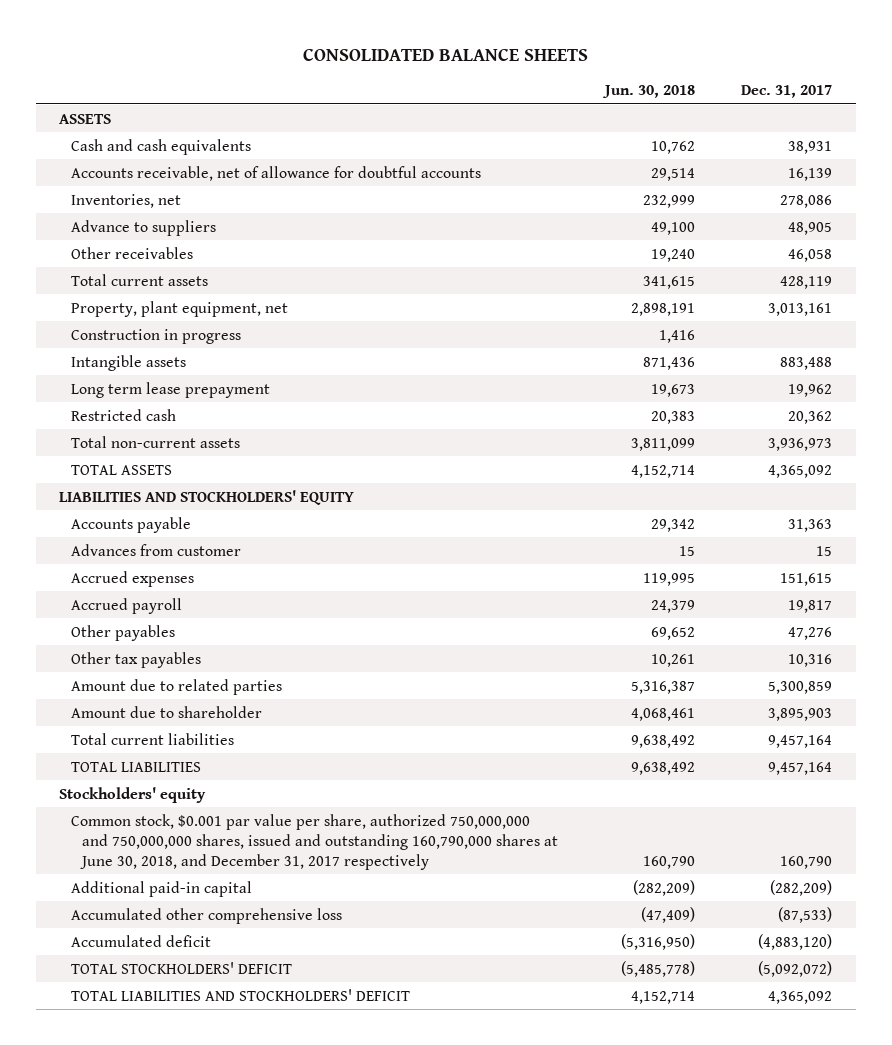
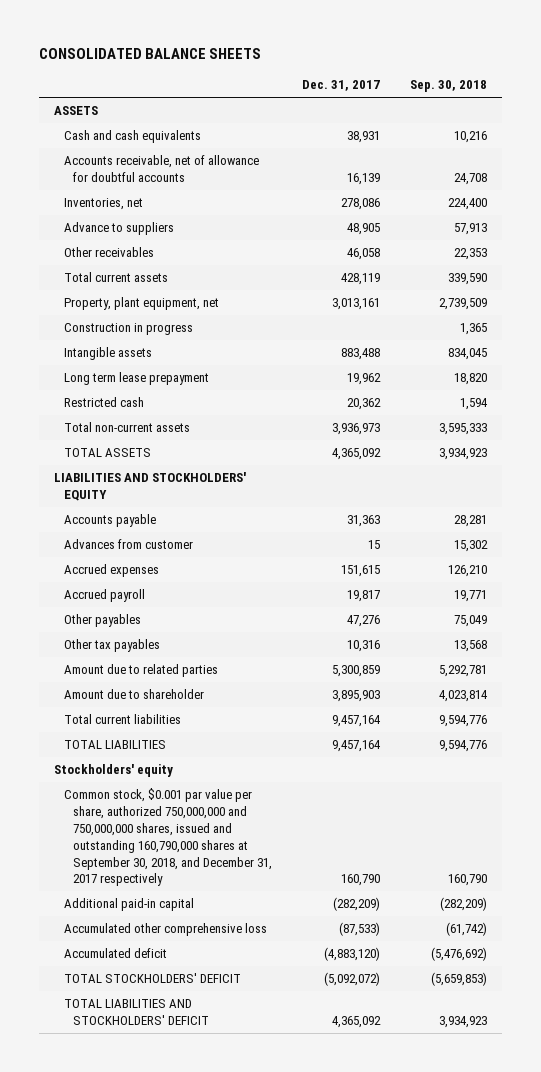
[601,85,695,99] Jun. 30, 2018 -> none
none -> [409,80,487,93] Sep. 30, 2018
[70,813,559,870] Common stock, $0.001 par value per share, authorized 750,000,000 and 750,000,000 shares, issued and outstanding 160,790,000 shares at June 30, 2018, and December 31, 2017 respectively -> [63,788,273,887] Common stock, $0.001 par value per share, authorized 750,000,000 and 750,000,000 shares, issued and outstanding 160,790,000 shares at September 30, 2018, and December 31, 2017 respectively

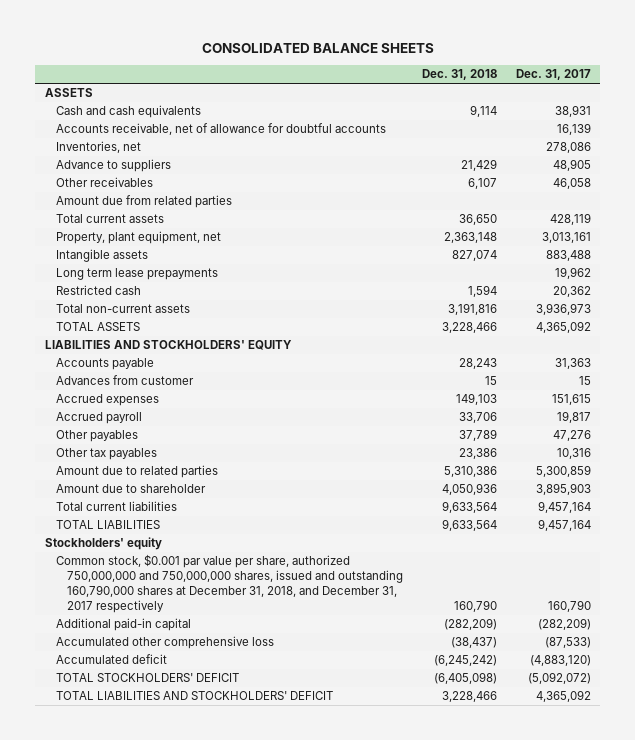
[409,80,487,93] Sep. 30, 2018 -> none
none -> [422,69,498,81] Dec. 31, 2018
none -> [56,195,233,209] Amount due from related parties
[63,323,193,336] Construction in progress -> none
[63,372,209,386] Long term lease prepayment -> [56,268,219,281] Long term lease prepayments
[63,788,273,887] Common stock, $0.001 par value per share, authorized 750,000,000 and 750,000,000 shares, issued and outstanding 160,790,000 shares at September 30, 2018, and December 31, 2017 respectively -> [56,554,404,613] Common stock, $0.001 par value per share, authorized 750,000,000 and 750,000,000 shares, issued and outstanding 160,790,000 shares at December 31, 2018, and December 31, 2017 respectively

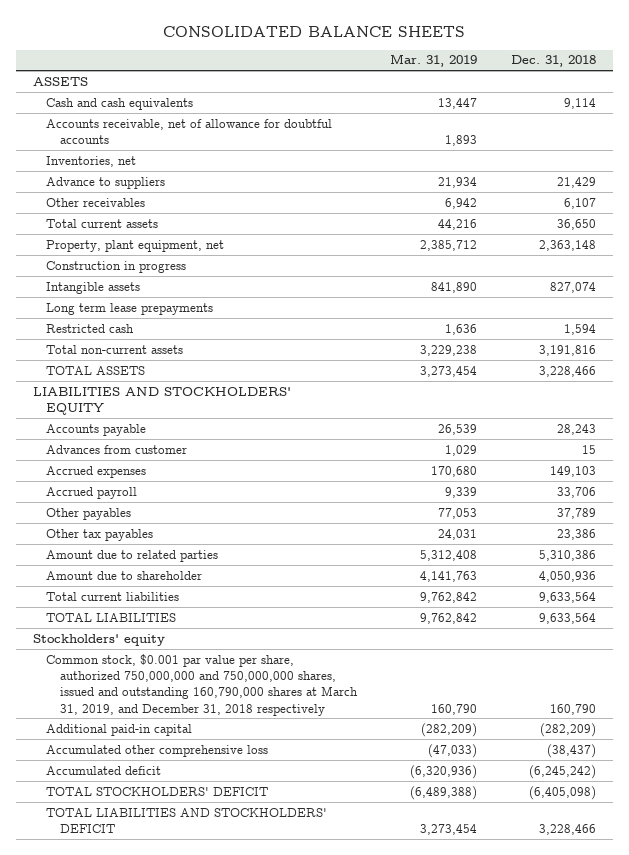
[515,69,591,81] Dec. 31, 2017 -> none
none -> [390,54,478,68] Mar. 31, 2019
[56,195,233,209] Amount due from related parties -> none
none -> [46,260,187,273] Construction in progress
[56,554,404,613] Common stock, $0.001 par value per share, authorized 750,000,000 and 750,000,000 shares, issued and outstanding 160,790,000 shares at December 31, 2018, and December 31, 2017 respectively -> [46,653,358,716] Common stock, $0.001 par value per share, authorized 750,000,000 and 750,000,000 shares, issued and outstanding 160,790,000 shares at March 31, 2019, and December 31, 2018 respectively

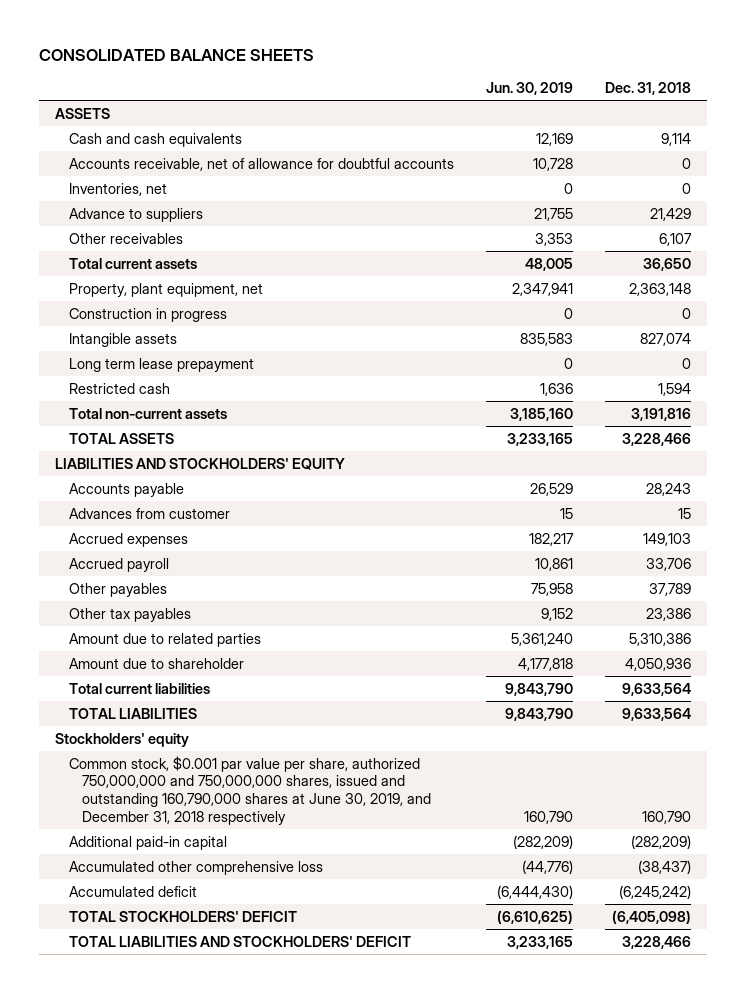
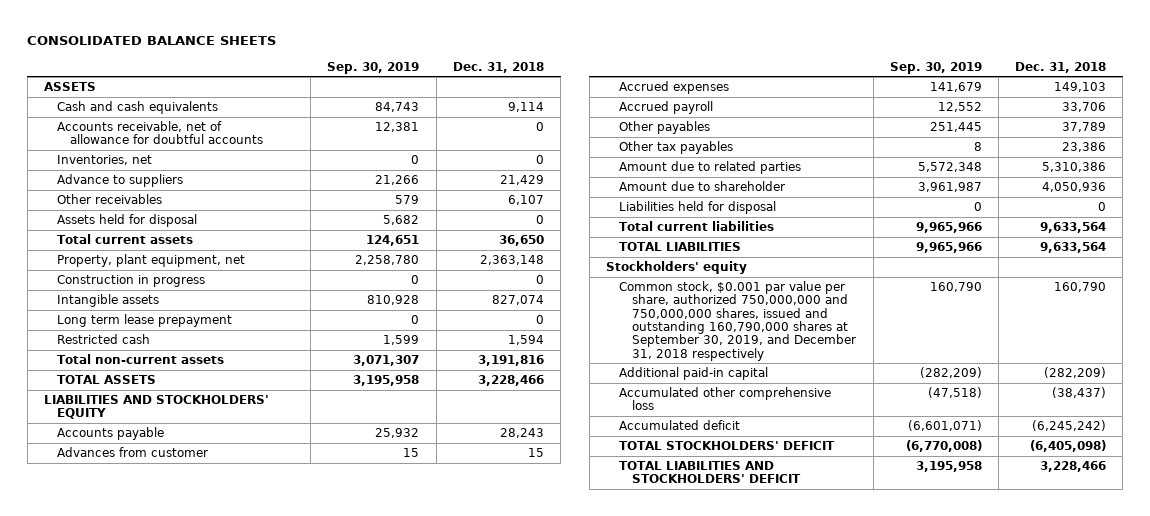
[485,82,573,96] Jun. 30, 2019 -> none
none -> [327,61,420,74] Sep. 30, 2019
none -> [56,214,197,228] Assets held for disposal
none -> [619,201,777,215] Liabilities held for disposal
[68,755,431,825] Common stock, $0.001 par value per share, authorized 750,000,000 and 750,000,000 shares, issued and outstanding 160,790,000 shares at June 30, 2019, and December 31, 2018 respectively -> [619,281,857,361] Common stock, $0.001 par value per share, authorized 750,000,000 and 750,000,000 shares, issued and outstanding 160,790,000 shares at September 30, 2019, and December 31, 2018 respectively

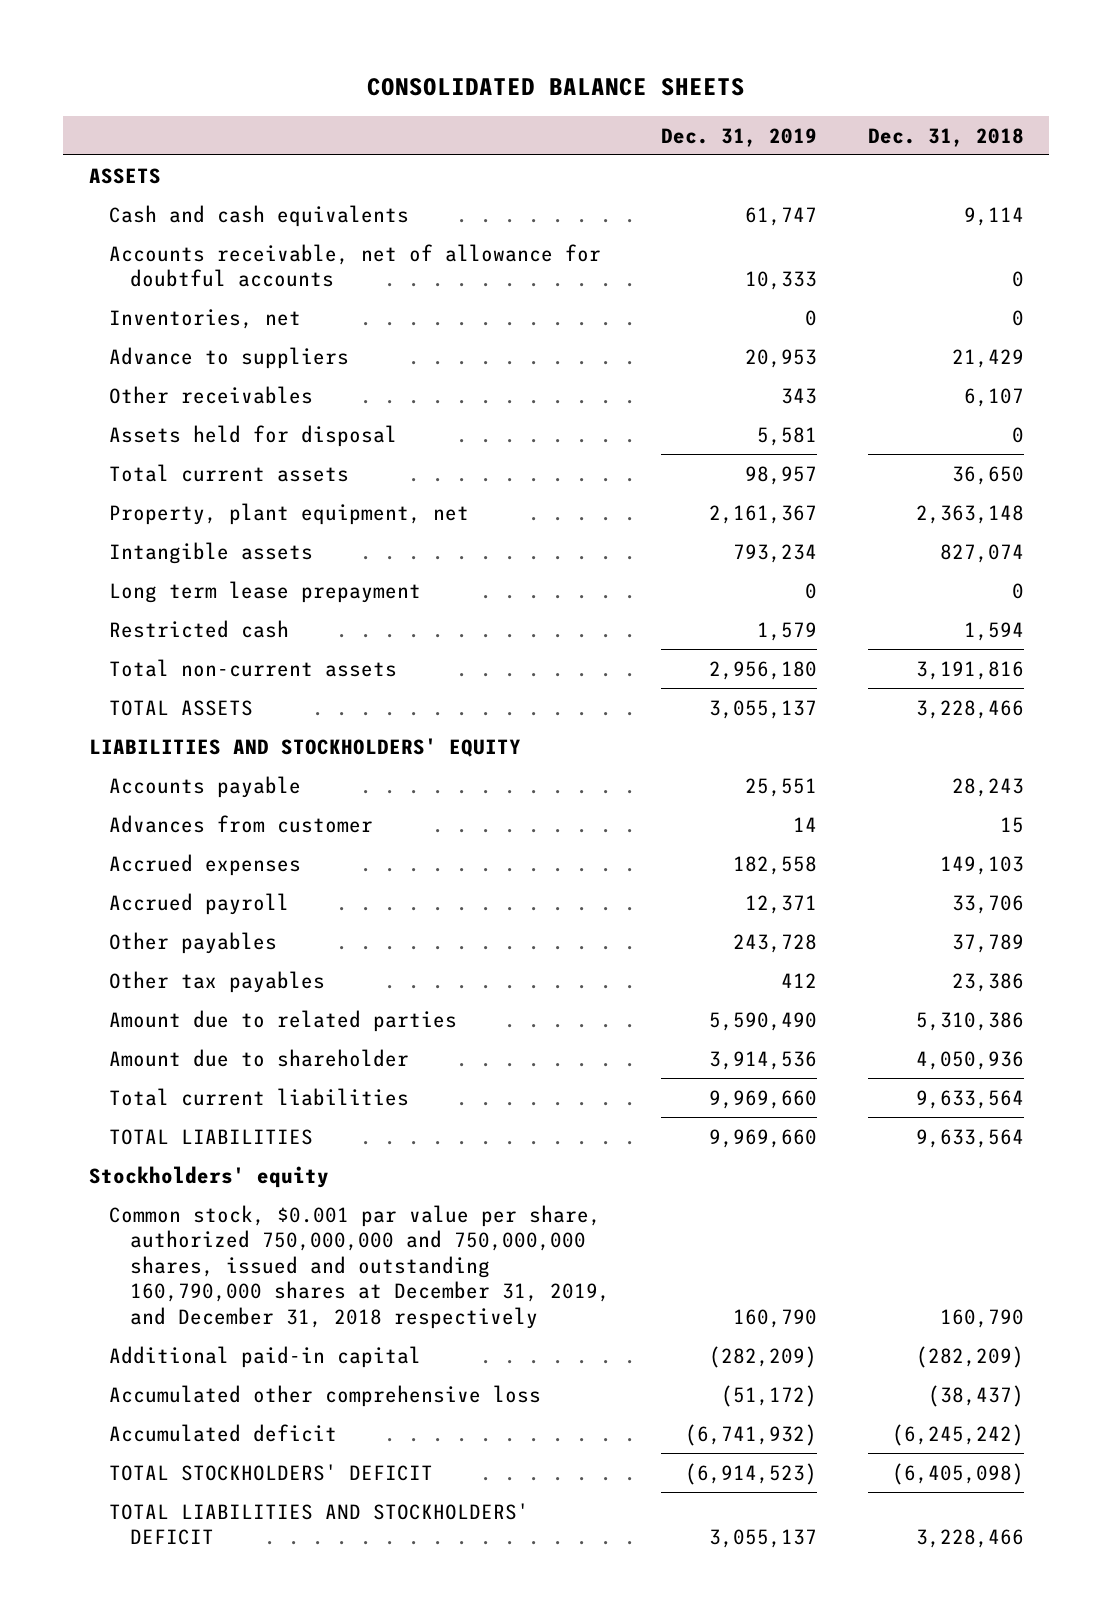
[327,61,420,74] Sep. 30, 2019 -> none
none -> [660,127,817,147] Dec. 31, 2019
[56,275,205,288] Construction in progress -> none
[619,201,777,215] Liabilities held for disposal -> none
[619,281,857,361] Common stock, $0.001 par value per share, authorized 750,000,000 and 750,000,000 shares, issued and outstanding 160,790,000 shares at September 30, 2019, and December 31, 2018 respectively -> [109,1204,611,1329] Common stock, $0.001 par value per share, authorized 750,000,000 and 750,000,000 shares, issued and outstanding 160,790,000 shares at December 31, 2019, and December 31, 2018 respectively

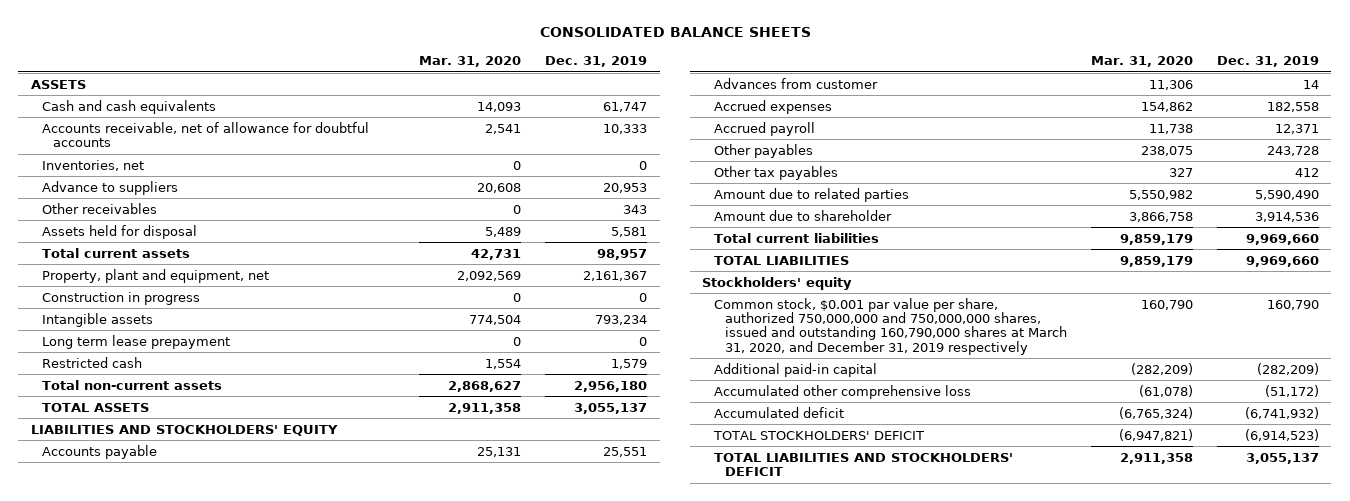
[867,127,1024,147] Dec. 31, 2018 -> none
none -> [419,56,522,68] Mar. 31, 2020
[109,502,470,525] Property, plant equipment, net -> [41,268,269,283] Property, plant and equipment, net
none -> [41,291,200,305] Construction in progress
[109,1204,611,1329] Common stock, $0.001 par value per share, authorized 750,000,000 and 750,000,000 shares, issued and outstanding 160,790,000 shares at December 31, 2019, and December 31, 2018 respectively -> [713,297,1067,355] Common stock, $0.001 par value per share, authorized 750,000,000 and 750,000,000 shares, issued and outstanding 160,790,000 shares at March 31, 2020, and December 31, 2019 respectively

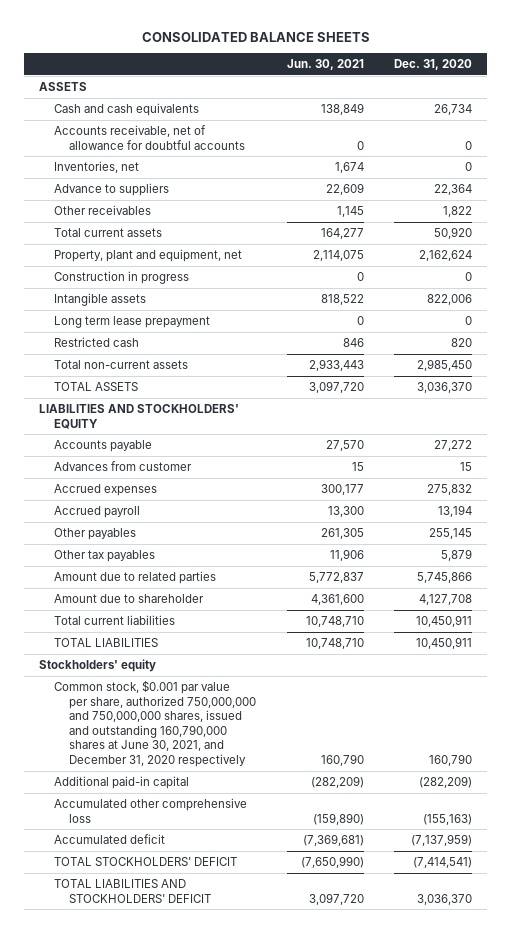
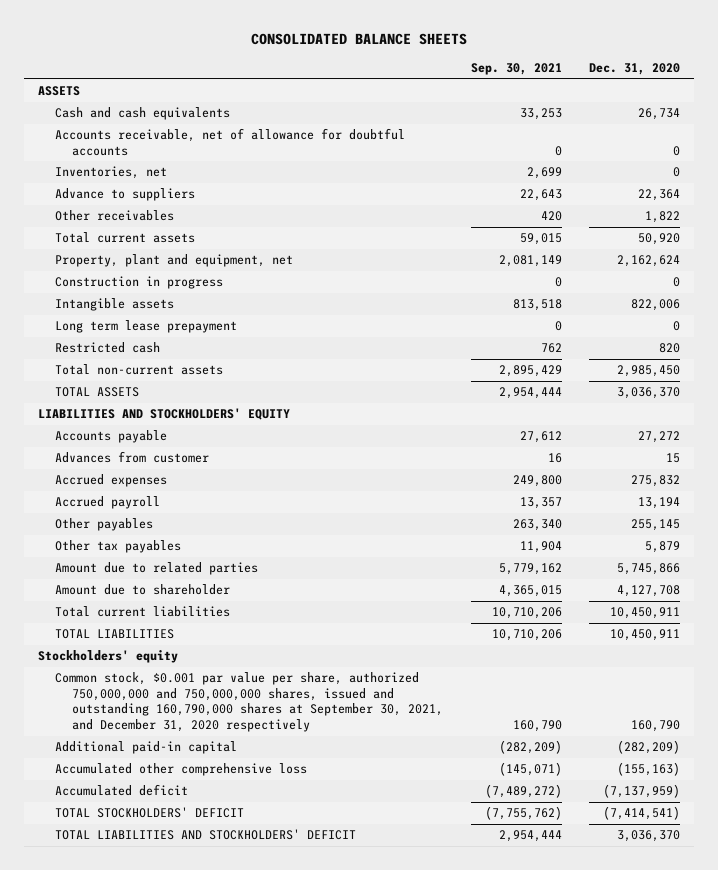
[286,59,364,71] Jun. 30, 2021 -> none
none -> [470,63,562,76] Sep. 30, 2021
[54,680,257,768] Common stock, $0.001 par value per share, authorized 750,000,000 and 750,000,000 shares, issued and outstanding 160,790,000 shares at June 30, 2021, and December 31, 2020 respectively -> [55,672,444,733] Common stock, $0.001 par value per share, authorized 750,000,000 and 750,000,000 shares, issued and outstanding 160,790,000 shares at September 30, 2021, and December 31, 2020 respectively

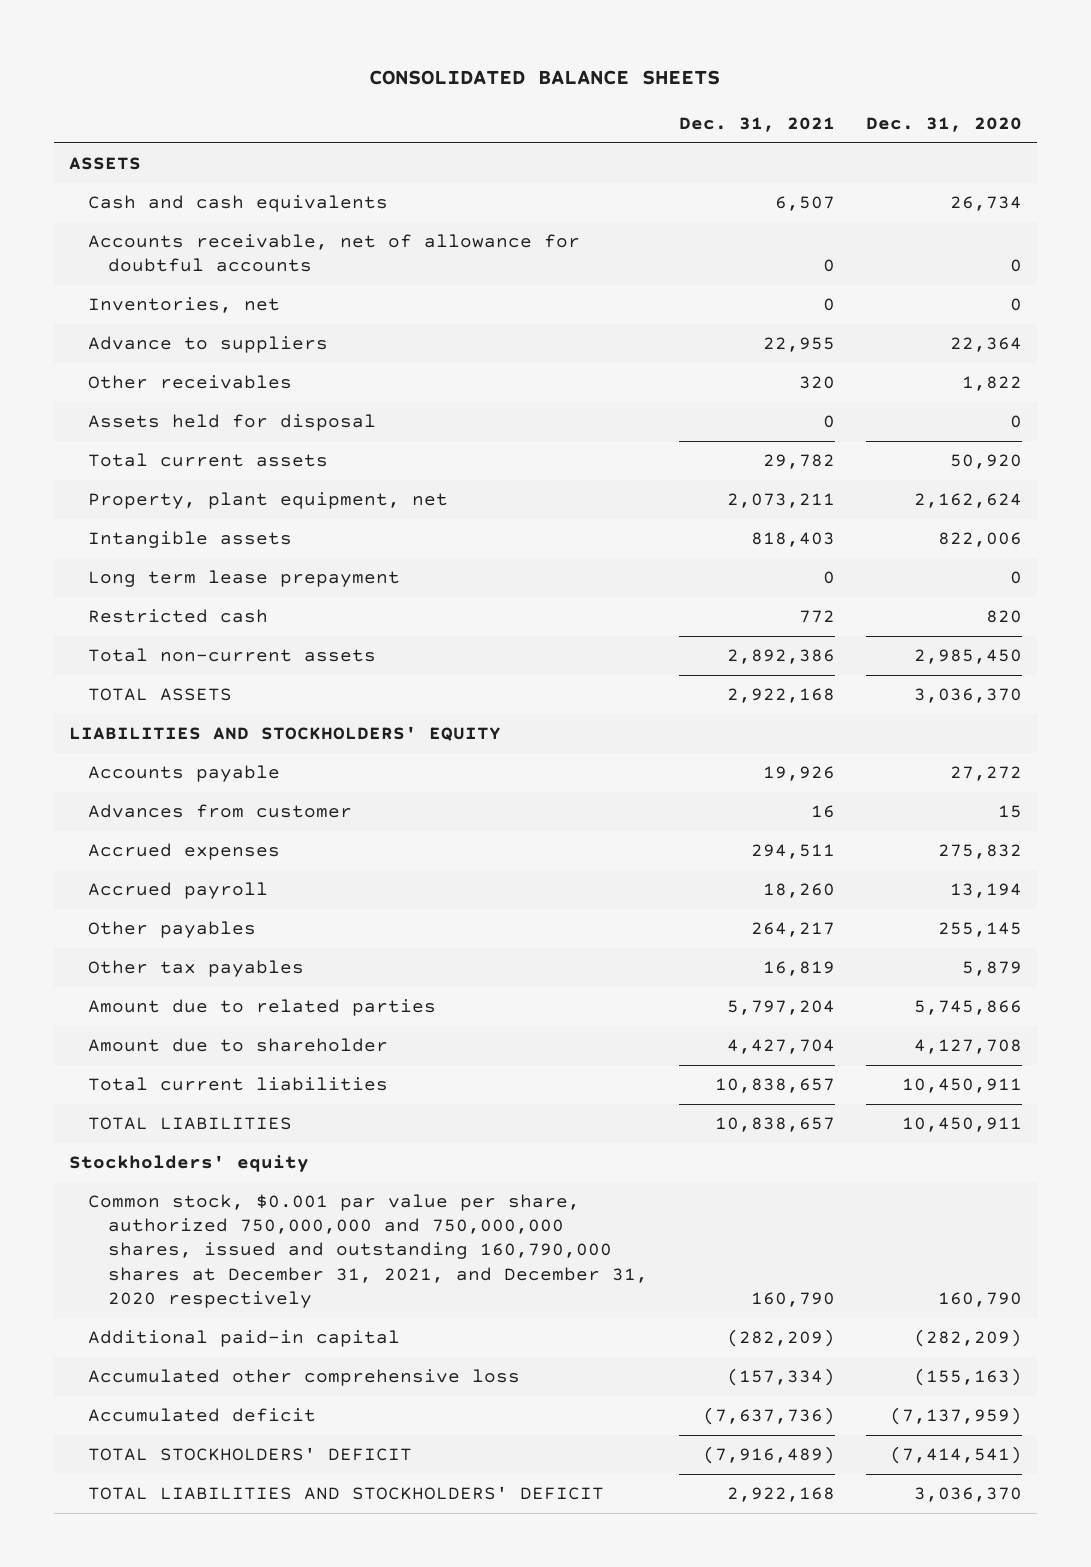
[470,63,562,76] Sep. 30, 2021 -> none
none -> [678,116,835,132] Dec. 31, 2021
none -> [88,414,377,432] Assets held for disposal
[55,276,224,290] Construction in progress -> none
[55,254,294,268] Property, plant and equipment, net -> [88,492,449,510] Property, plant equipment, net
[55,672,444,733] Common stock, $0.001 par value per share, authorized 750,000,000 and 750,000,000 shares, issued and outstanding 160,790,000 shares at September 30, 2021, and December 31, 2020 respectively -> [88,1194,648,1308] Common stock, $0.001 par value per share, authorized 750,000,000 and 750,000,000 shares, issued and outstanding 160,790,000 shares at December 31, 2021, and December 31, 2020 respectively

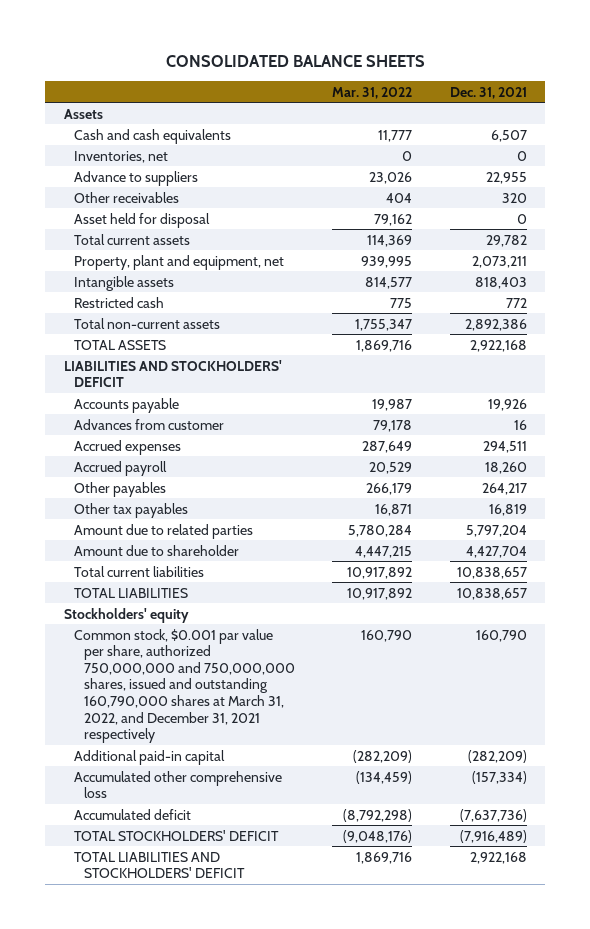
[865,116,1022,132] Dec. 31, 2020 -> none
none -> [332,86,413,99] Mar. 31, 2022
[69,157,142,171] ASSETS -> [63,108,103,119] Assets
[88,234,581,273] Accounts receivable, net of allowance for doubtful accounts -> none
[88,414,377,432] Assets held for disposal -> [73,212,210,228] Asset held for disposal
[88,492,449,510] Property, plant equipment, net -> [73,254,284,270] Property, plant and equipment, net
[88,570,401,588] Long term lease prepayment -> none
[69,726,502,742] LIABILITIES AND STOCKHOLDERS' EQUITY -> [63,359,282,388] LIABILITIES AND STOCKHOLDERS' DEFICIT
[88,1194,648,1308] Common stock, $0.001 par value per share, authorized 750,000,000 and 750,000,000 shares, issued and outstanding 160,790,000 shares at December 31, 2021, and December 31, 2020 respectively -> [73,628,295,744] Common stock, $0.001 par value per share, authorized 750,000,000 and 750,000,000 shares, issued and outstanding 160,790,000 shares at March 31, 2022, and December 31, 2021 respectively

